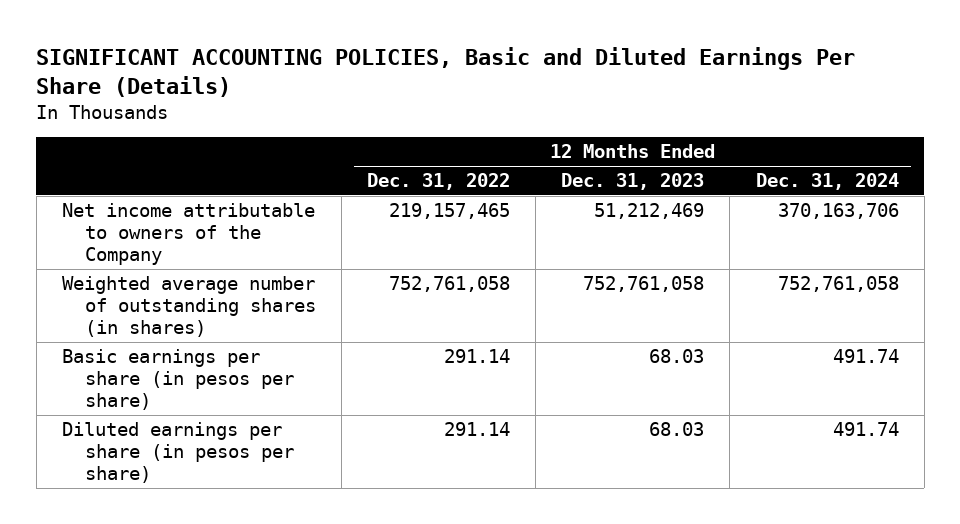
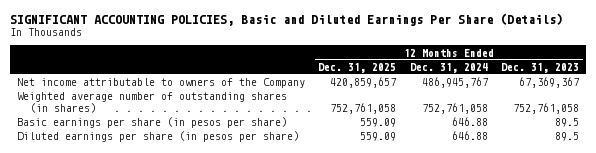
[366,173,510,191] Dec. 31, 2022 -> none
none -> [318,62,397,73] Dec. 31, 2025
[594,203,705,220] 51,212,469 -> [519,77,580,89] 67,369,367
[777,203,899,220] 370,163,706 -> [421,77,488,89] 486,945,767
[649,349,705,364] 68.03 -> [555,118,580,128] 89.5
[832,349,899,364] 491.74 -> [451,117,488,127] 646.88
[649,422,705,437] 68.03 -> [555,132,580,142] 89.5
[832,422,899,437] 491.74 -> [451,131,488,141] 646.88

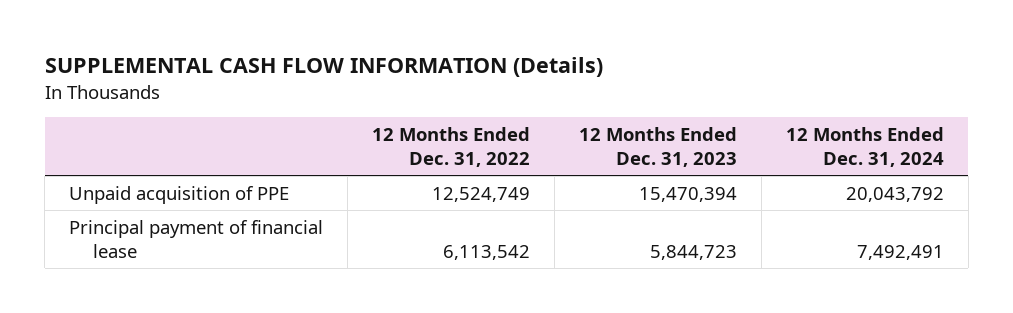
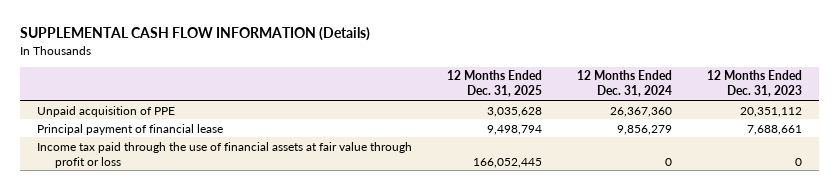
[371,127,530,167] 12 Months Ended Dec. 31, 2022 -> none
none -> [446,70,542,98] 12 Months Ended Dec. 31, 2025
[638,186,737,202] 15,470,394 -> [739,106,802,117] 20,351,112
[845,186,944,202] 20,043,792 -> [609,106,672,117] 26,367,360
[649,244,737,260] 5,844,723 -> [746,124,802,135] 7,688,661
[856,244,944,260] 7,492,491 -> [616,124,672,135] 9,856,279
none -> [36,141,412,168] Income tax paid through the use of financial assets at fair value through profit or loss

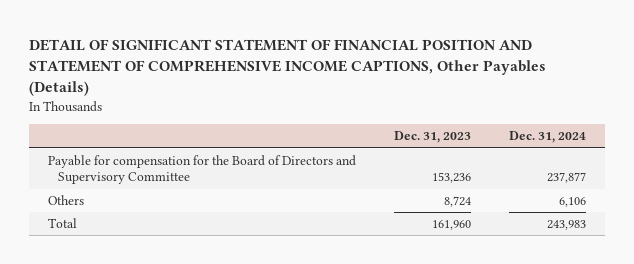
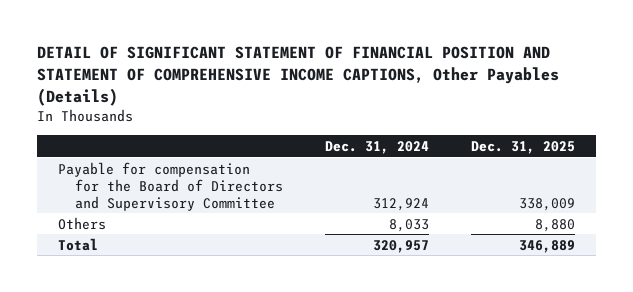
[394,131,472,144] Dec. 31, 2023 -> none
none -> [471,140,576,154] Dec. 31, 2025
[547,172,587,184] 237,877 -> [373,197,430,211] 312,924
[559,197,587,208] 6,106 -> [389,218,430,232] 8,033
[547,220,587,231] 243,983 -> [373,239,430,253] 320,957

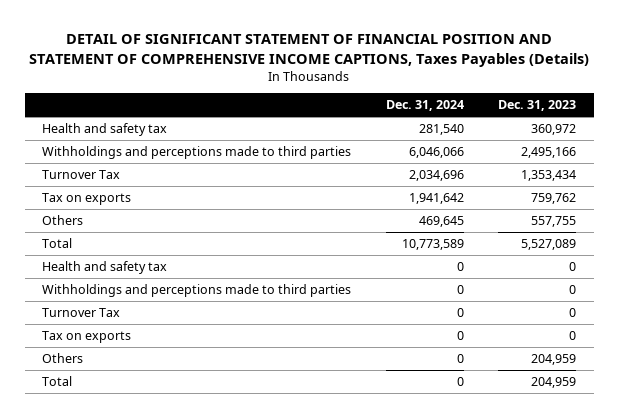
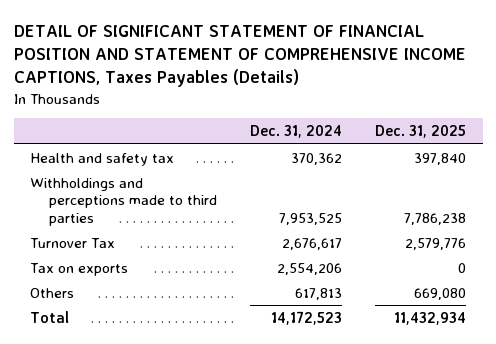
[498,100,577,112] Dec. 31, 2023 -> none
none -> [375,125,467,139] Dec. 31, 2025
[42,261,168,275] Health and safety tax -> none
[42,284,352,298] Withholdings and perceptions made to third parties -> none
[42,308,121,318] Turnover Tax -> none
[42,331,132,344] Tax on exports -> none
[42,353,84,364] Others -> none
[42,376,73,387] Total -> none
[418,124,464,136] 281,540 -> [291,152,343,165] 370,362
[408,147,464,159] 6,046,066 -> [279,212,343,225] 7,953,525
[408,170,464,182] 2,034,696 -> [282,237,343,250] 2,676,617
[408,193,464,205] 1,941,642 -> [277,262,343,275] 2,554,206
[418,216,464,228] 469,645 -> [295,287,343,300] 617,813
[401,239,464,251] 10,773,589 -> [271,310,343,325] 14,172,523

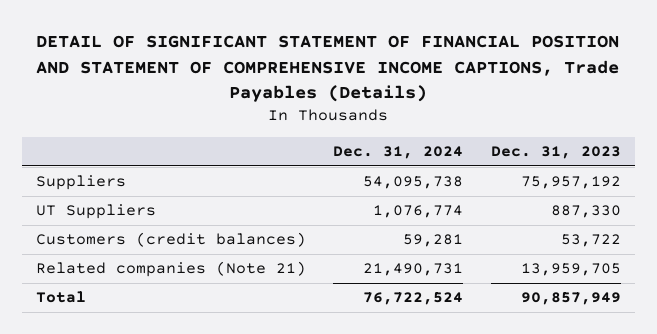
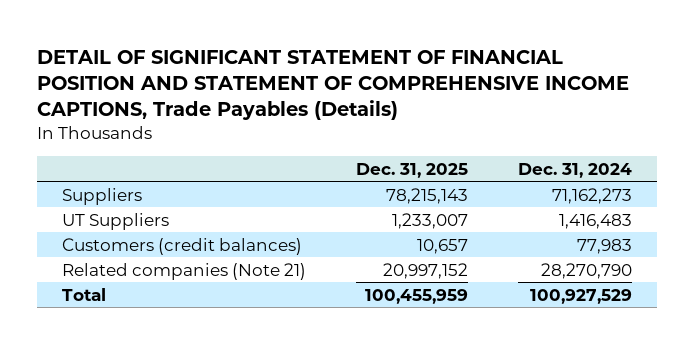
[491,146,622,160] Dec. 31, 2023 -> none
none -> [356,162,469,178] Dec. 31, 2025
[363,176,464,190] 54,095,738 -> [552,187,633,204] 71,162,273
[373,205,464,219] 1,076,774 -> [559,213,633,229] 1,416,483
[403,234,464,248] 59,281 -> [577,238,633,254] 77,983
[363,263,464,277] 21,490,731 -> [541,262,633,279] 28,270,790
[363,292,464,306] 76,722,524 -> [530,288,633,304] 100,927,529

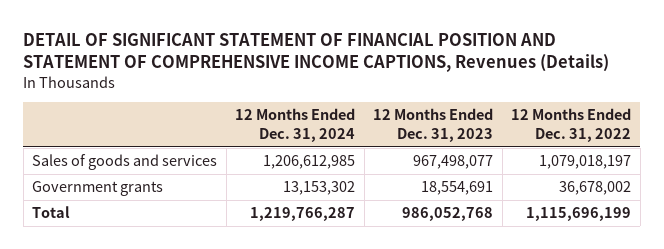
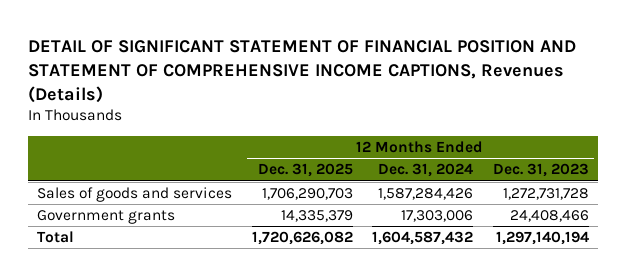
[511,108,632,143] 12 Months Ended Dec. 31, 2022 -> none
none -> [257,163,353,178] Dec. 31, 2025
[263,155,356,170] 1,206,612,985 -> [378,188,474,201] 1,587,284,426
[413,155,494,170] 967,498,077 -> [502,188,589,201] 1,272,731,728
[283,181,356,196] 13,153,302 -> [401,210,474,223] 17,303,006
[421,181,494,196] 18,554,691 -> [509,210,589,223] 24,408,466
[250,207,356,222] 1,219,766,287 -> [372,231,474,246] 1,604,587,432
[402,207,494,222] 986,052,768 -> [495,231,589,246] 1,297,140,194

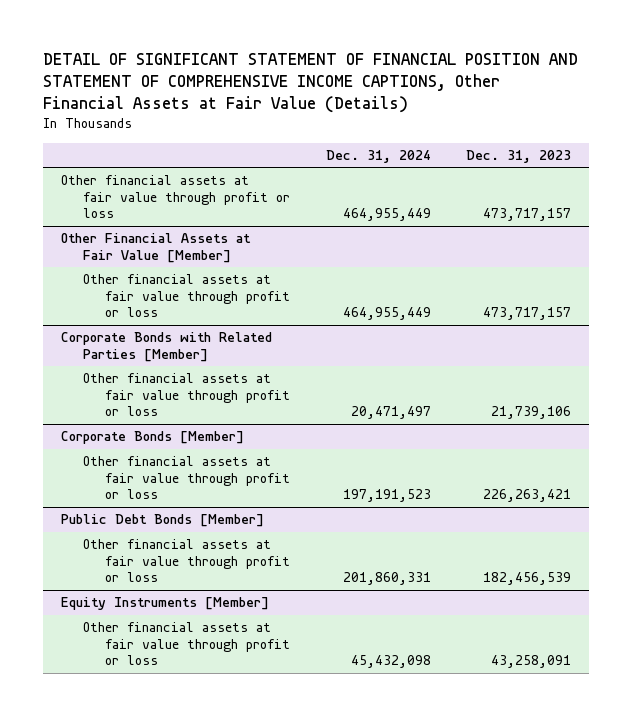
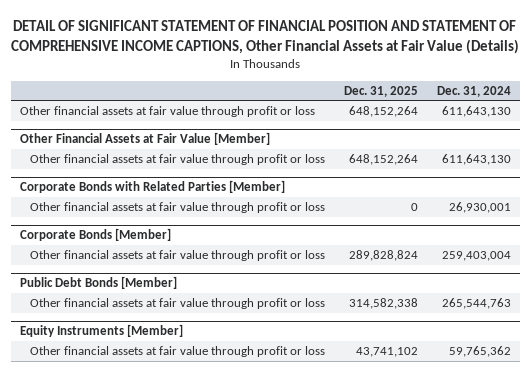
[466,149,572,163] Dec. 31, 2023 -> none
none -> [343,85,418,97] Dec. 31, 2025
[342,208,431,222] 464,955,449 -> [441,105,511,117] 611,643,130
[342,307,431,321] 464,955,449 -> [441,153,511,165] 611,643,130
[350,406,431,420] 20,471,497 -> [448,201,511,213] 26,930,001
[342,489,431,503] 197,191,523 -> [441,250,511,261] 259,403,004
[342,572,431,586] 201,860,331 -> [441,297,511,309] 265,544,763
[350,655,431,669] 45,432,098 -> [448,345,511,357] 59,765,362

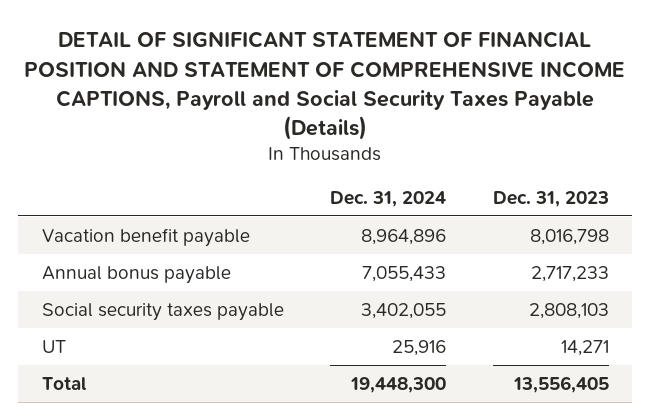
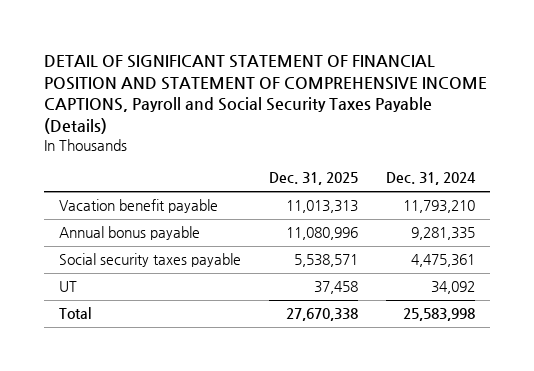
[492,190,609,207] Dec. 31, 2023 -> none
none -> [268,172,358,186] Dec. 31, 2025
[361,228,447,245] 8,964,896 -> [403,200,476,214] 11,793,210
[362,265,447,282] 7,055,433 -> [411,227,476,241] 9,281,335
[361,302,447,319] 3,402,055 -> [411,254,476,268] 4,475,361
[392,339,447,356] 25,916 -> [431,281,476,295] 34,092
[350,376,447,393] 19,448,300 -> [403,308,476,322] 25,583,998

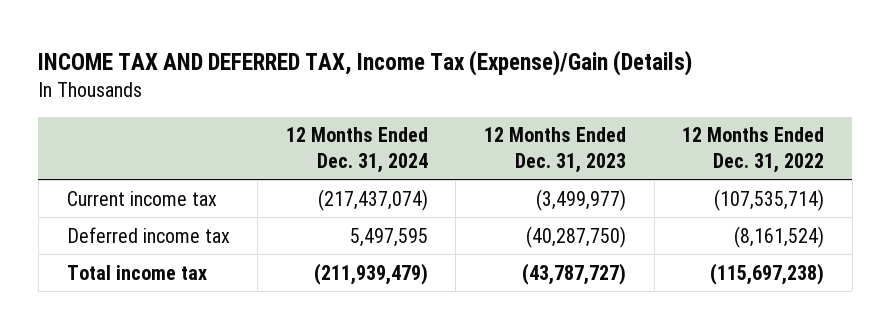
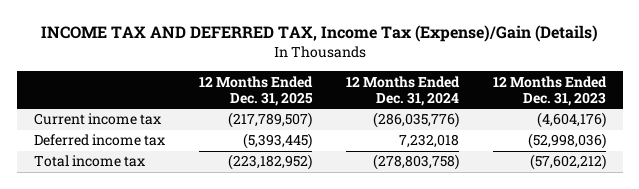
[682,127,825,173] 12 Months Ended Dec. 31, 2022 -> none
none -> [198,75,313,106] 12 Months Ended Dec. 31, 2025
[317,188,428,211] (217,437,074) -> [372,112,459,129] (286,035,776)
[536,188,627,211] (3,499,977) -> [536,112,606,129] (4,604,176)
[349,227,428,247] 5,497,595 -> [398,134,459,149] 7,232,018
[526,225,627,248] (40,287,750) -> [527,133,606,150] (52,998,036)
[313,262,428,285] (211,939,479) -> [372,154,459,171] (278,803,758)
[522,262,627,285] (43,787,727) -> [529,154,606,171] (57,602,212)

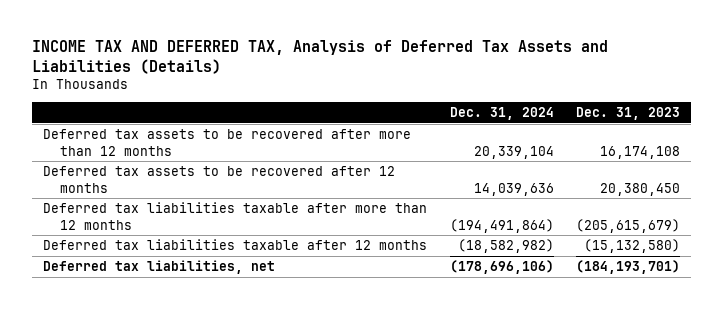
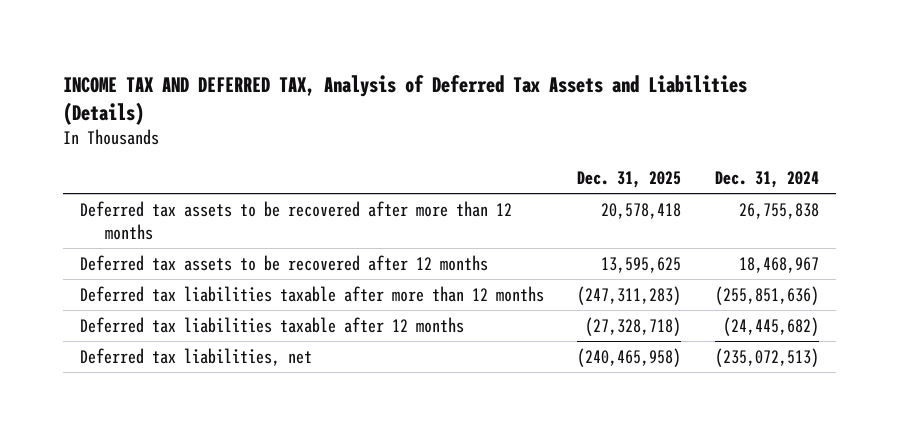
[576,107,681,121] Dec. 31, 2023 -> none
none -> [577,171,682,189] Dec. 31, 2025
[473,145,554,159] 20,339,104 -> [738,202,819,219] 26,755,838
[473,182,554,196] 14,039,636 -> [738,256,819,273] 18,468,967
[449,218,554,233] (194,491,864) -> [714,285,819,305] (255,851,636)
[457,239,554,254] (18,582,982) -> [722,316,819,336] (24,445,682)
[449,260,554,275] (178,696,106) -> [714,347,819,367] (235,072,513)

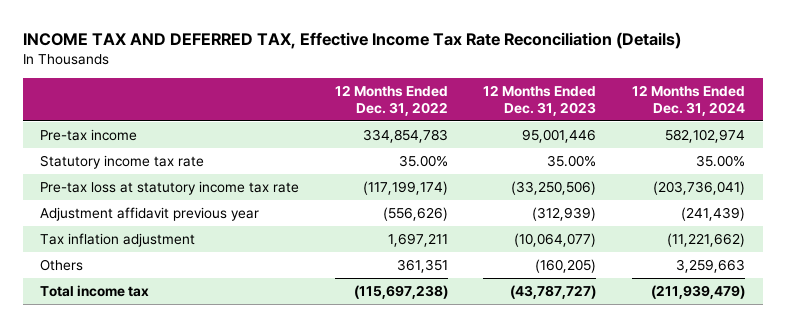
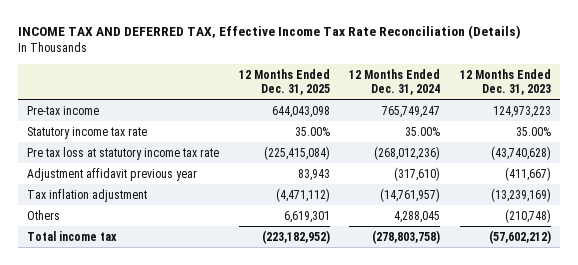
[334,84,448,116] 12 Months Ended Dec. 31, 2022 -> none
none -> [238,69,330,96] 12 Months Ended Dec. 31, 2025
[522,129,597,144] 95,001,446 -> [492,105,551,118] 124,973,223
[664,129,745,144] 582,102,974 -> [382,105,441,118] 765,749,247
[40,181,300,196] Pre-tax loss at statutory income tax rate -> [27,146,220,160] Pre tax loss at statutory income tax rate
[511,181,597,196] (33,250,506) -> [490,145,551,160] (43,740,628)
[652,181,745,196] (203,736,041) -> [374,145,441,160] (268,012,236)
[532,207,597,222] (312,939) -> [504,166,551,181] (411,667)
[680,207,745,222] (241,439) -> [394,166,441,181] (317,610)
[514,233,597,248] (10,064,077) -> [490,187,551,202] (13,239,169)
[666,233,745,248] (11,221,662) -> [380,187,441,202] (14,761,957)
[535,259,597,274] (160,205) -> [504,208,551,223] (210,748)
[675,259,745,274] 3,259,663 -> [394,210,441,223] 4,288,045
[510,285,597,300] (43,787,727) -> [488,229,551,244] (57,602,212)
[650,285,745,300] (211,939,479) -> [372,229,441,244] (278,803,758)

